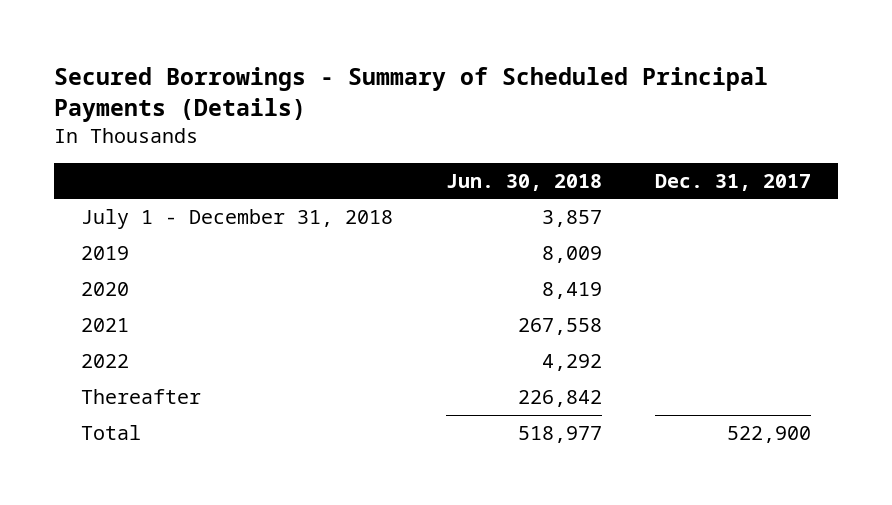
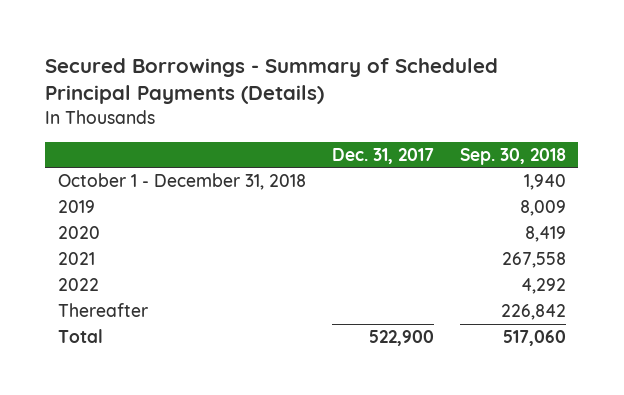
[445,173,602,191] Jun. 30, 2018 -> none
none -> [459,147,566,165] Sep. 30, 2018
[80,209,393,230] July 1 - December 31, 2018 -> [58,173,307,191] October 1 - December 31, 2018

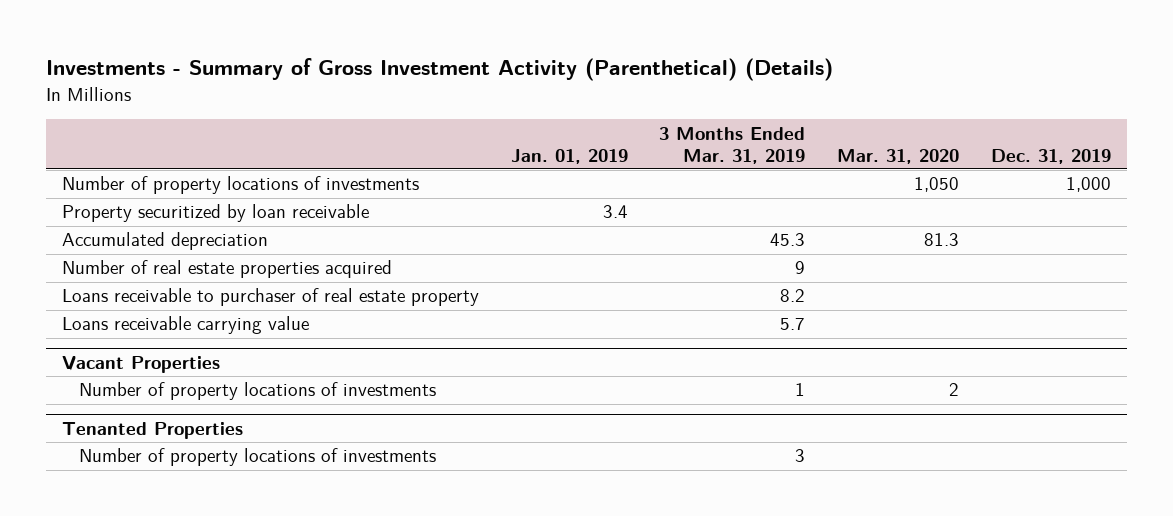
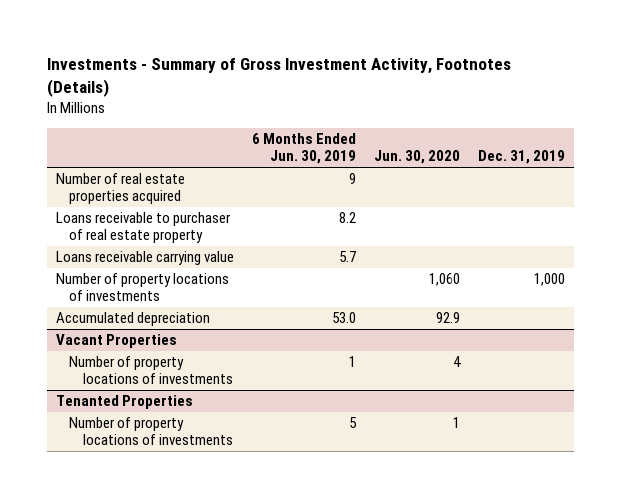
[45,58,833,82] Investments - Summary of Gross Investment Activity (Parenthetical) (Details) -> [47,58,512,98] Investments - Summary of Gross Investment Activity, Footnotes (Details)
[510,148,628,164] Jan. 01, 2019 -> none
[659,126,806,164] 3 Months Ended Mar. 31, 2019 -> none
[837,148,960,164] Mar. 31, 2020 -> none
none -> [252,133,357,165] 6 Months Ended Jun. 30, 2019
none -> [374,150,461,165] Jun. 30, 2020
[61,204,369,223] Property securitized by loan receivable -> none
[61,176,419,195] Number of property locations of investments -> [56,273,230,302] Number of property locations of investments
[61,232,268,251] Accumulated depreciation -> [56,312,211,327] Accumulated depreciation

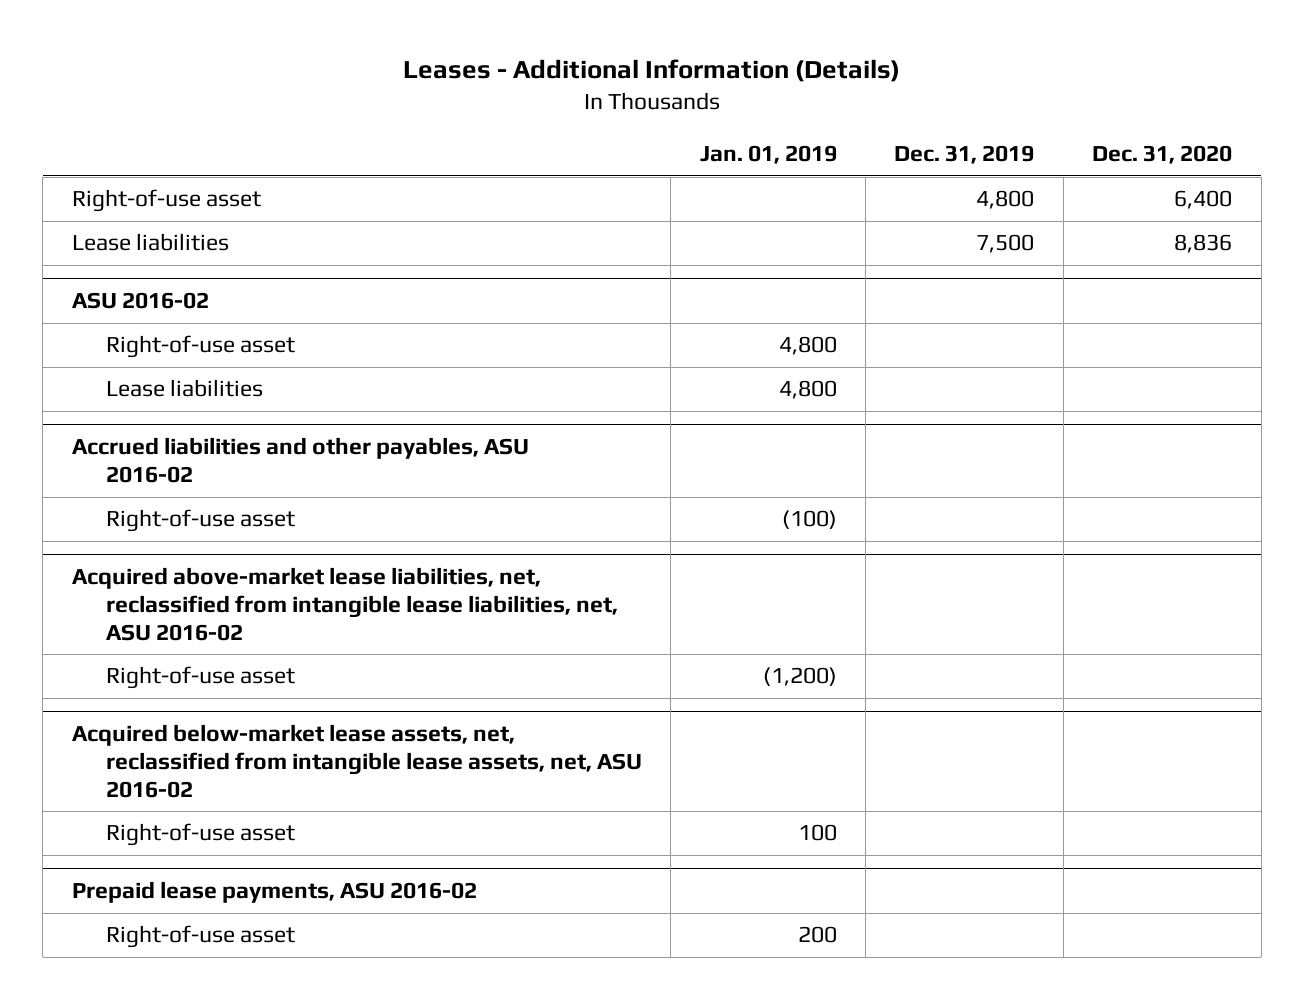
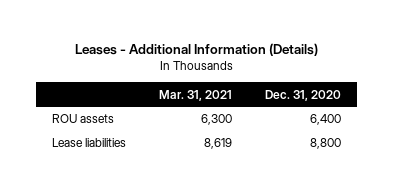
[699,145,837,165] Jan. 01, 2019 -> none
[894,145,1035,165] Dec. 31, 2019 -> none
none -> [159,89,233,101] Mar. 31, 2021
[71,292,209,310] ASU 2016-02 -> none
[106,335,296,359] Right-of-use asset -> none
[106,379,264,398] Lease liabilities -> none
[71,437,529,483] Accrued liabilities and other payables, ASU 2016-02 -> none
[106,509,296,533] Right-of-use asset -> none
[71,567,619,641] Acquired above-market lease liabilities, net, reclassified from intangible lease liabilities, net, ASU 2016-02 -> none
[106,666,296,690] Right-of-use asset -> none
[71,724,643,798] Acquired below-market lease assets, net, reclassified from intangible lease assets, net, ASU 2016-02 -> none
[106,823,296,847] Right-of-use asset -> none
[71,881,477,904] Prepaid lease payments, ASU 2016-02 -> none
[106,925,296,949] Right-of-use asset -> none
[71,189,261,213] Right-of-use asset -> [52,114,115,124] ROU assets
[1174,234,1233,254] 8,836 -> [310,138,342,150] 8,800

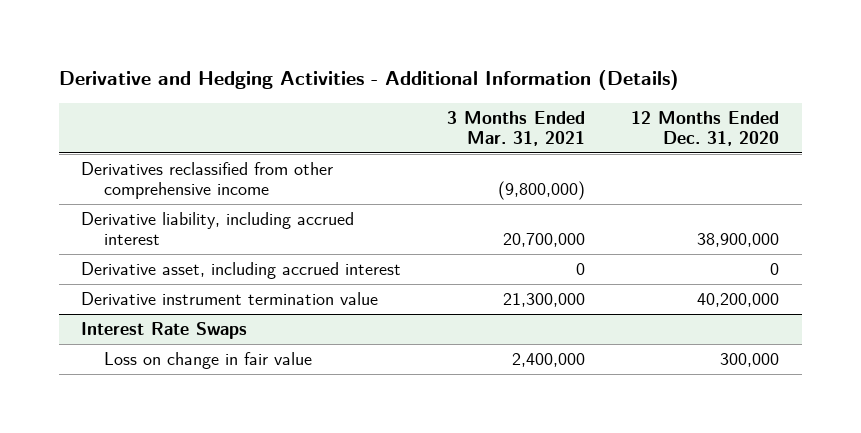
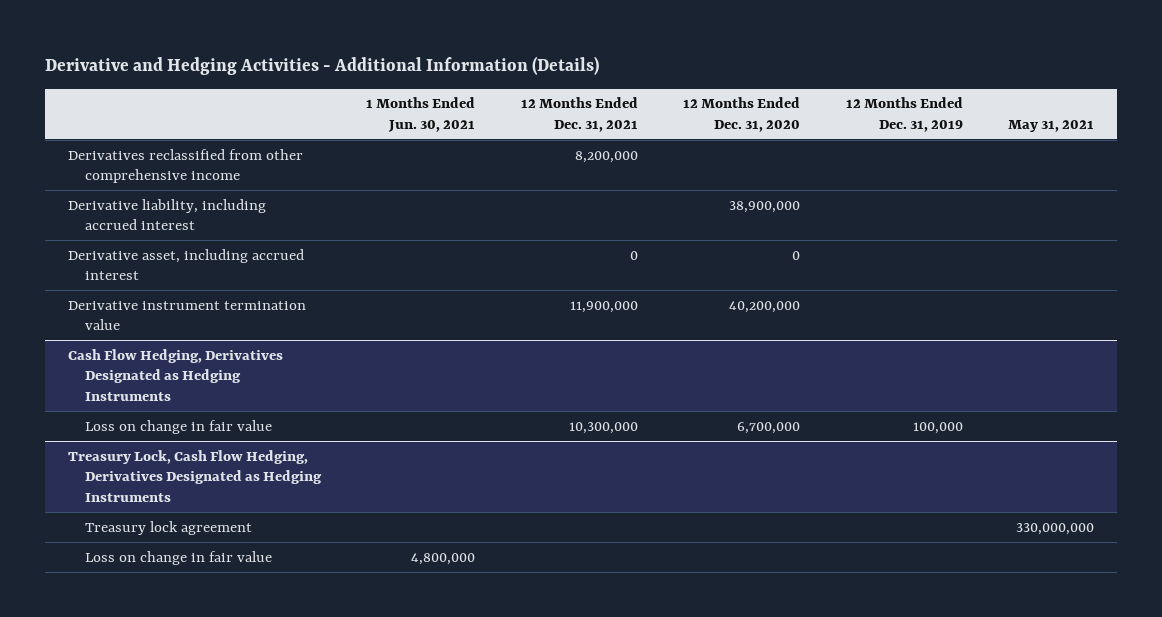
[447,110,586,147] 3 Months Ended Mar. 31, 2021 -> none
none -> [366,97,476,132] 1 Months Ended Jun. 30, 2021
none -> [520,97,638,132] 12 Months Ended Dec. 31, 2021
none -> [845,97,963,132] 12 Months Ended Dec. 31, 2019
none -> [1007,119,1094,132] May 31, 2021
[81,322,248,340] Interest Rate Swaps -> none
[104,352,313,370] Loss on change in fair value -> none
none -> [67,348,283,401] Cash Flow Hedging, Derivatives Designated as Hedging Instruments
none -> [84,419,272,434] Loss on change in fair value
none -> [67,449,322,502] Treasury Lock, Cash Flow Hedging, Derivatives Designated as Hedging Instruments
none -> [84,520,252,535] Treasury lock agreement
none -> [84,550,272,565] Loss on change in fair value

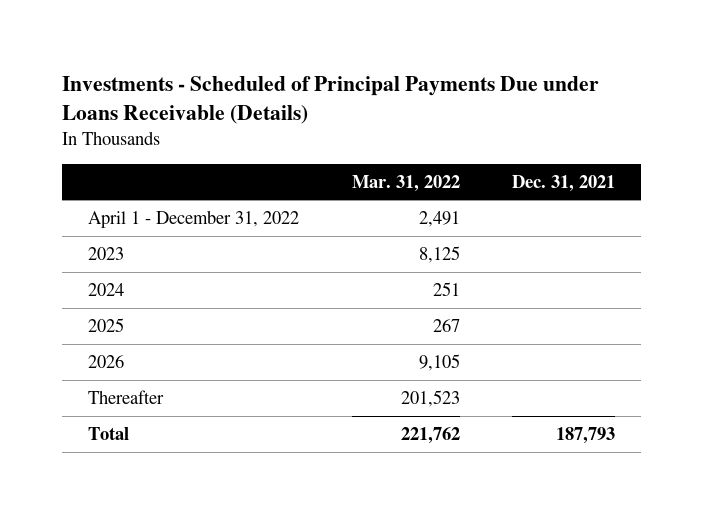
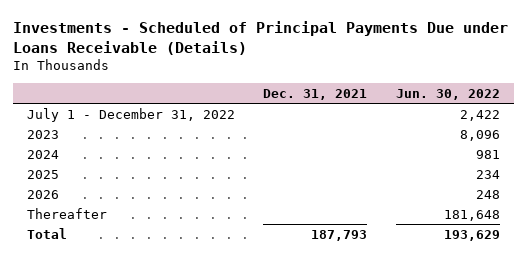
[351,174,460,192] Mar. 31, 2022 -> none
none -> [395,89,500,101] Jun. 30, 2022
[88,209,300,228] April 1 - December 31, 2022 -> [26,107,235,122] July 1 - December 31, 2022

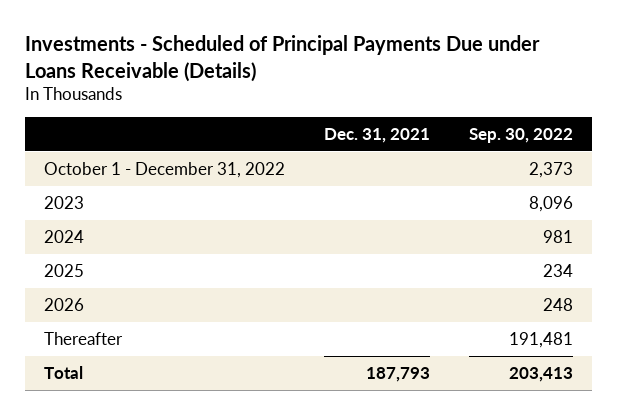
[395,89,500,101] Jun. 30, 2022 -> none
none -> [468,128,573,144] Sep. 30, 2022
[26,107,235,122] July 1 - December 31, 2022 -> [44,161,286,178] October 1 - December 31, 2022

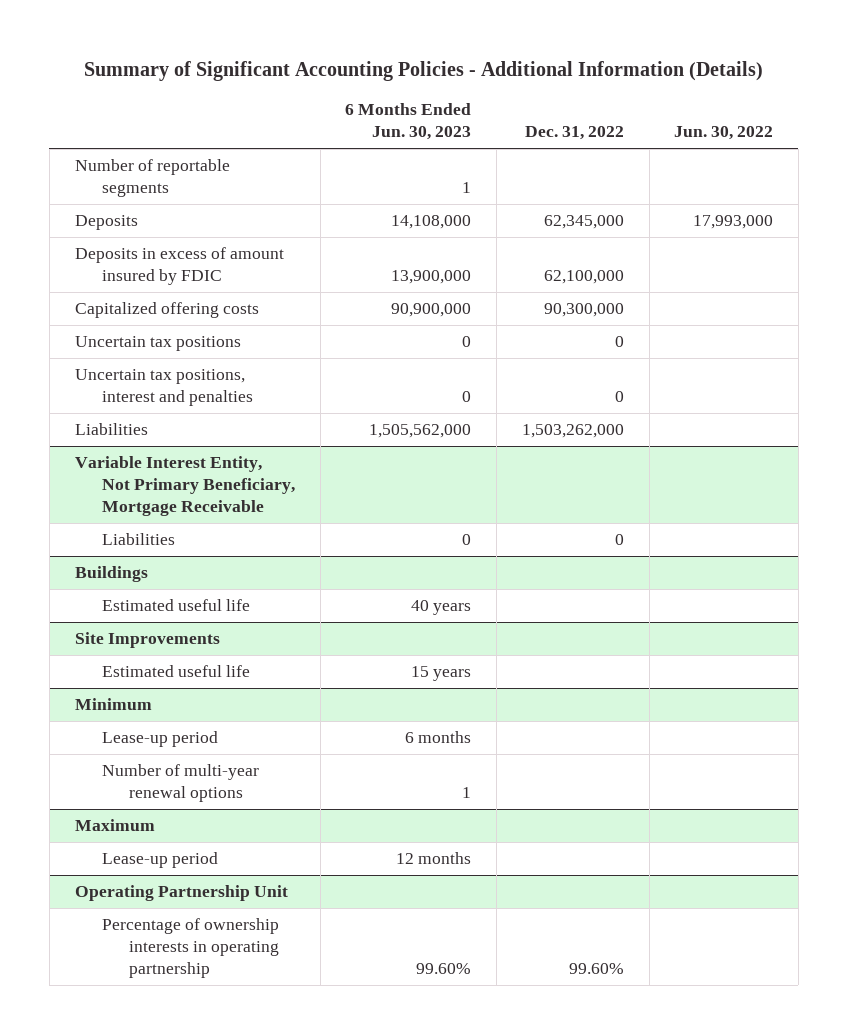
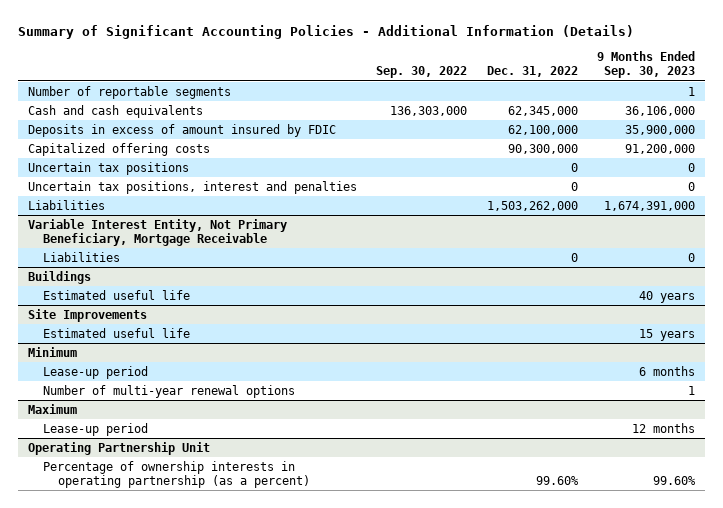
[345,103,472,141] 6 Months Ended Jun. 30, 2023 -> none
[674,126,774,141] Jun. 30, 2022 -> none
none -> [376,66,468,79] Sep. 30, 2022
none -> [596,51,695,79] 9 Months Ended Sep. 30, 2023
[74,214,138,230] Deposits -> [27,104,203,118] Cash and cash equivalents
[101,917,280,979] Percentage of ownership interests in operating partnership -> [43,460,311,488] Percentage of ownership interests in operating partnership (as a percent)

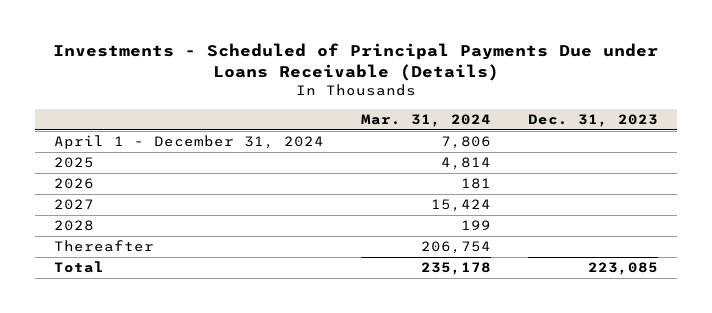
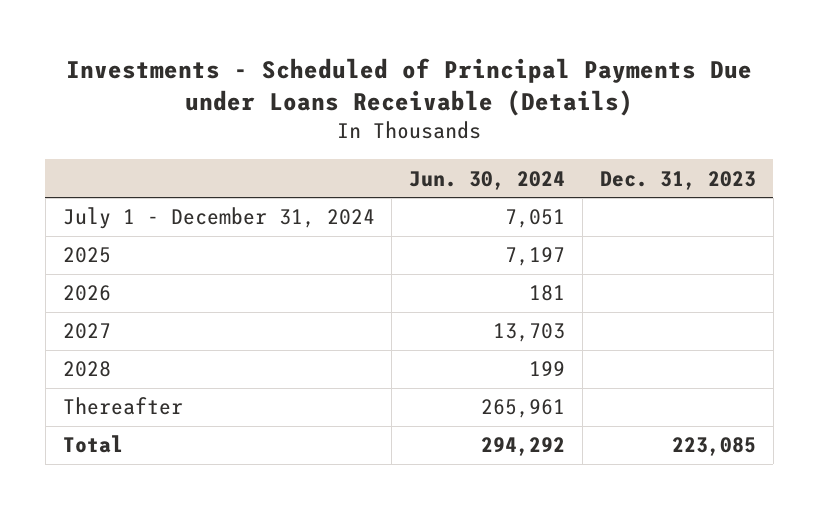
[361,113,492,127] Mar. 31, 2024 -> none
none -> [409,170,566,190] Jun. 30, 2024
[53,135,324,150] April 1 - December 31, 2024 -> [62,207,375,230] July 1 - December 31, 2024

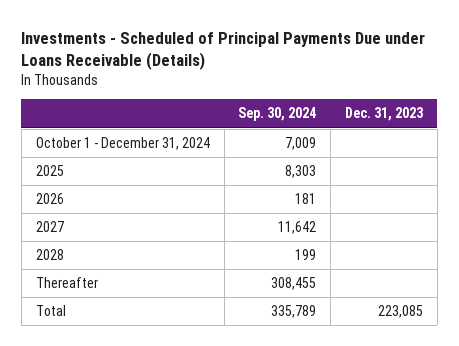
[409,170,566,190] Jun. 30, 2024 -> none
none -> [238,107,317,122] Sep. 30, 2024
[62,207,375,230] July 1 - December 31, 2024 -> [35,137,210,151] October 1 - December 31, 2024

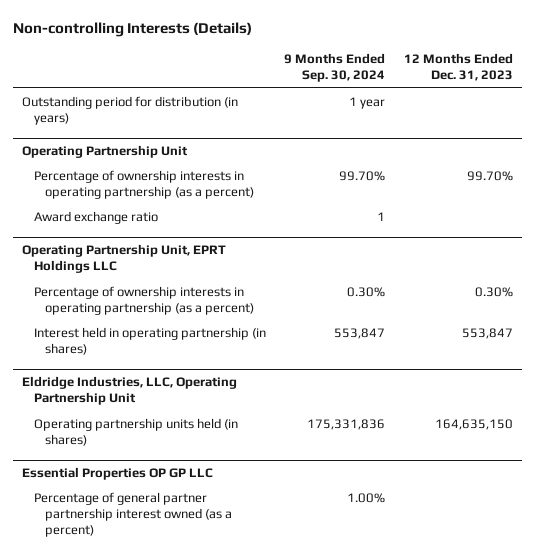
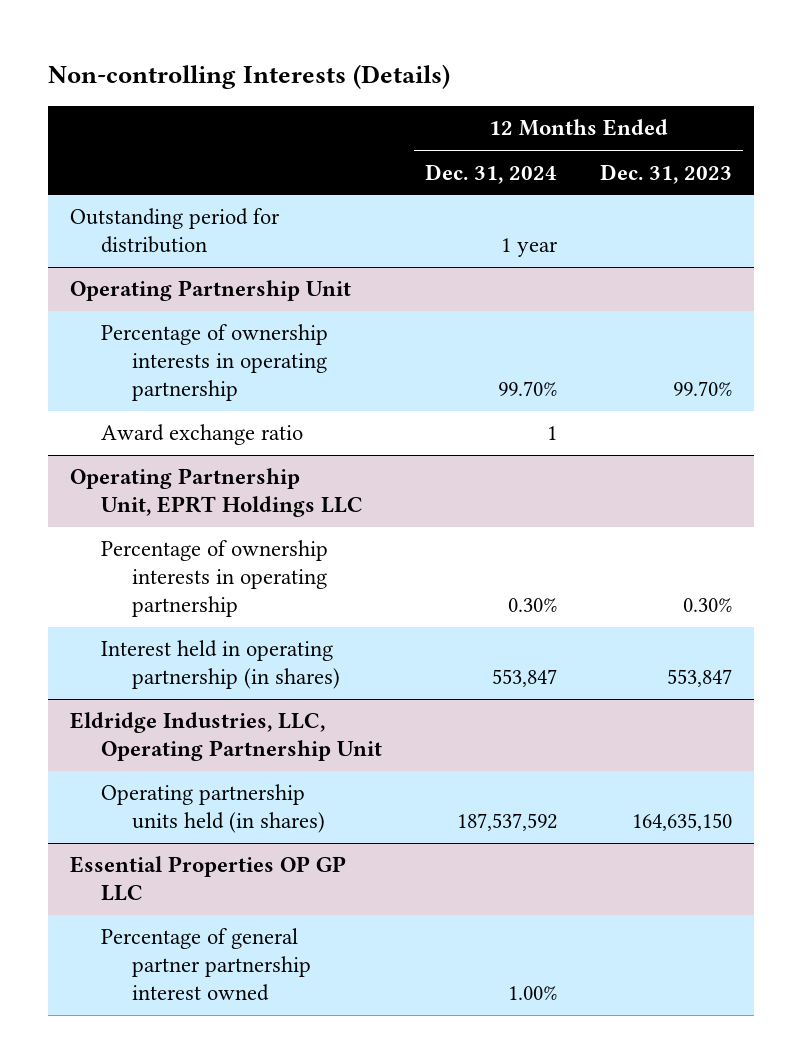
[284,53,386,83] 9 Months Ended Sep. 30, 2024 -> none
none -> [425,163,558,184] Dec. 31, 2024
[22,95,239,126] Outstanding period for distribution (in years) -> [69,208,280,254] Outstanding period for distribution
[33,169,255,200] Percentage of ownership interests in operating partnership (as a percent) -> [100,324,328,401] Percentage of ownership interests in operating partnership
[33,285,255,316] Percentage of ownership interests in operating partnership (as a percent) -> [100,540,328,617] Percentage of ownership interests in operating partnership
[33,491,233,538] Percentage of general partner partnership interest owned (as a percent) -> [100,928,311,1001] Percentage of general partner partnership interest owned

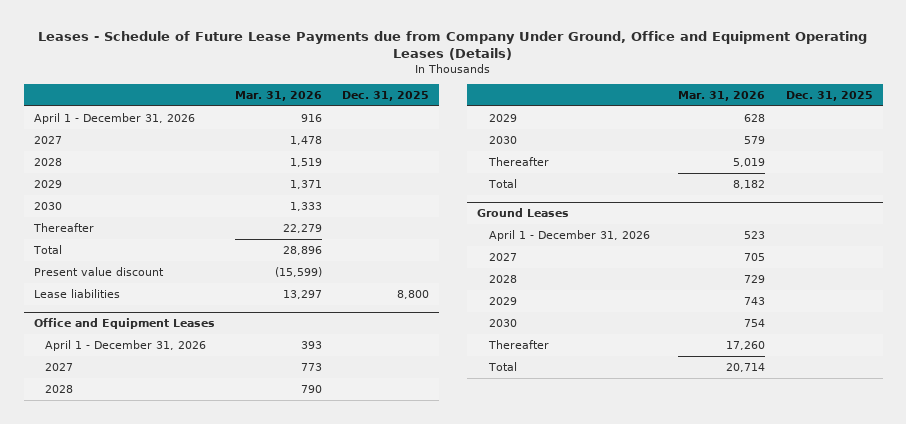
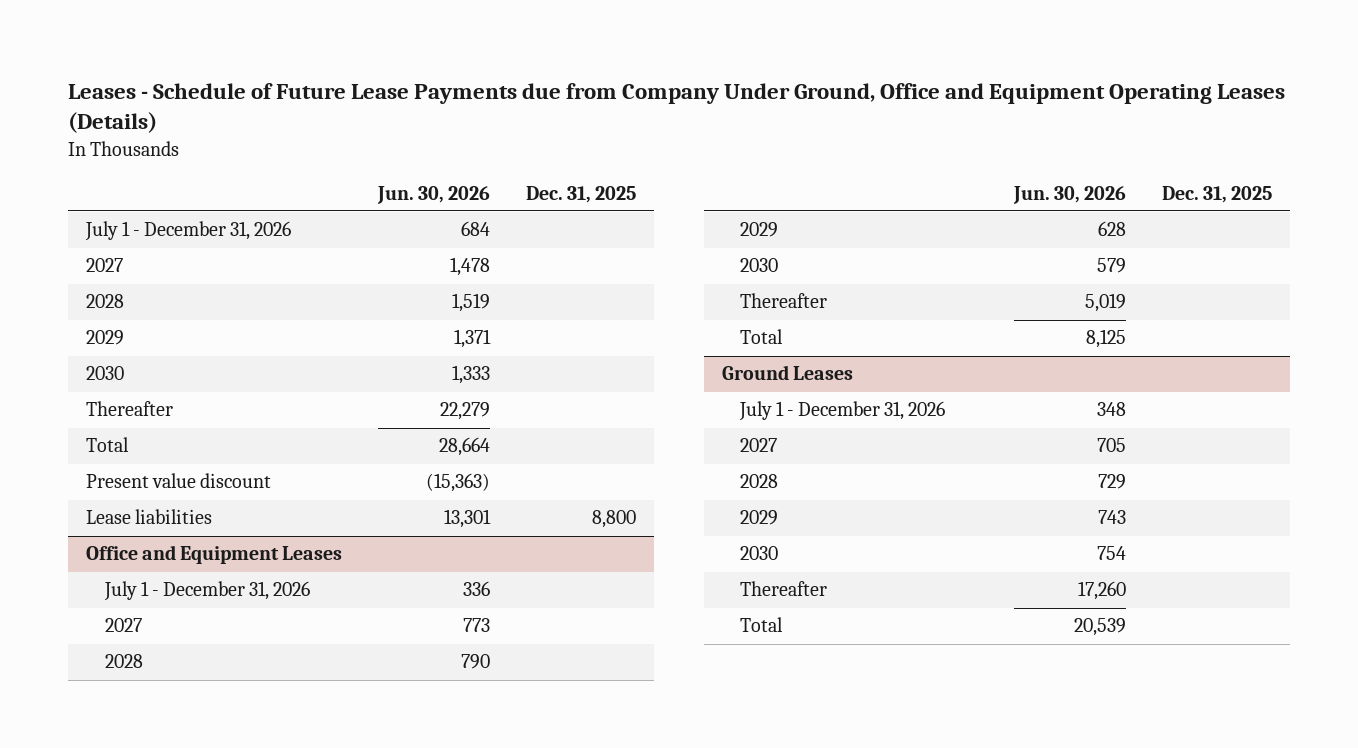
[234,90,322,101] Mar. 31, 2026 -> none
none -> [377,185,491,204] Jun. 30, 2026
[33,112,195,124] April 1 - December 31, 2026 -> [85,221,292,242] July 1 - December 31, 2026
[45,339,207,351] April 1 - December 31, 2026 -> [103,581,310,602] July 1 - December 31, 2026
[488,229,650,241] April 1 - December 31, 2026 -> [739,401,946,422] July 1 - December 31, 2026

